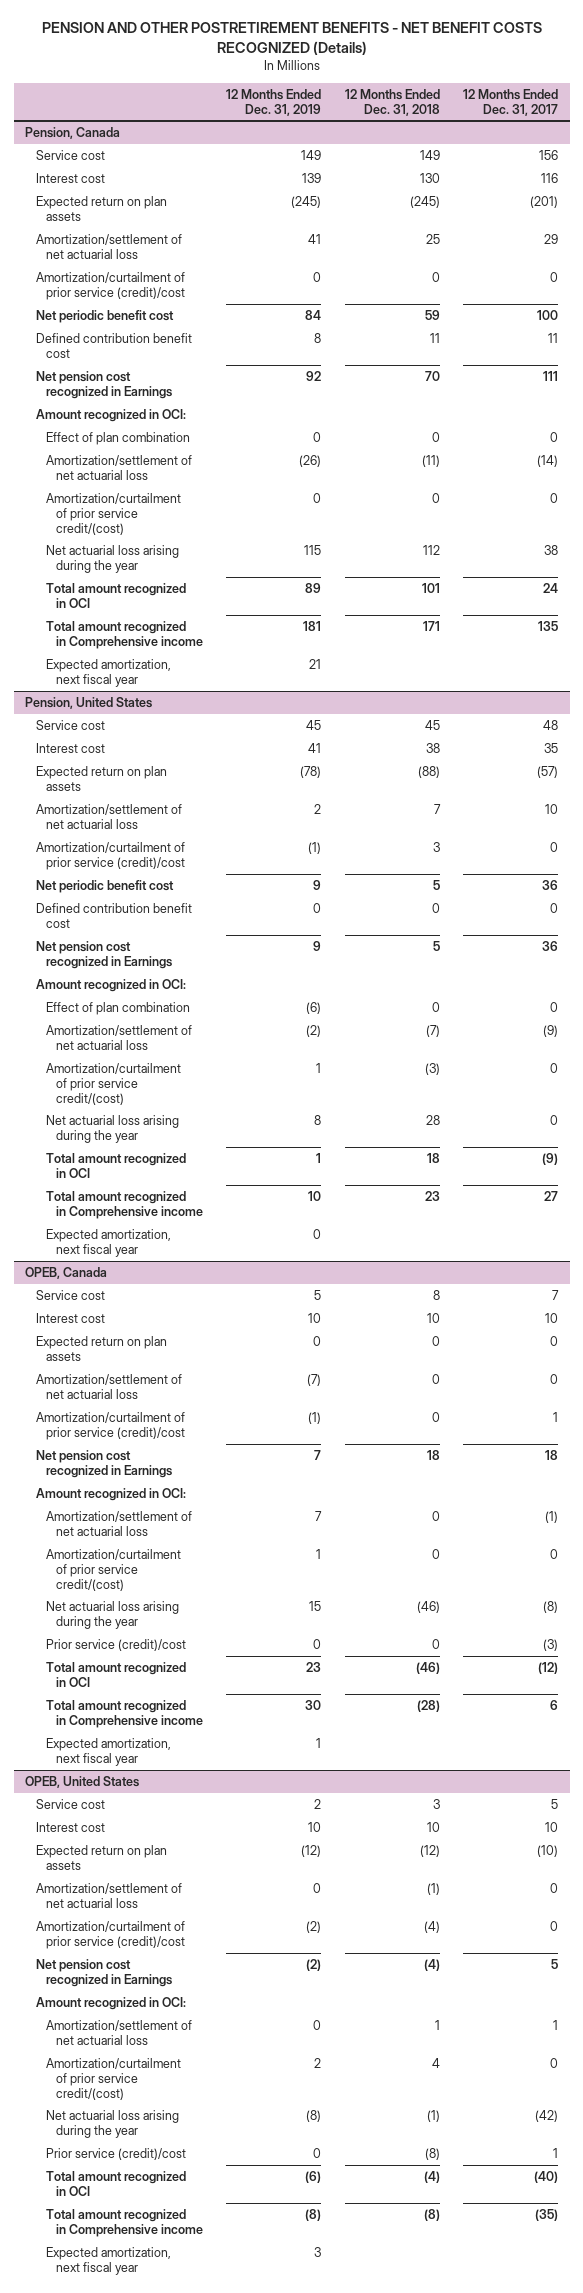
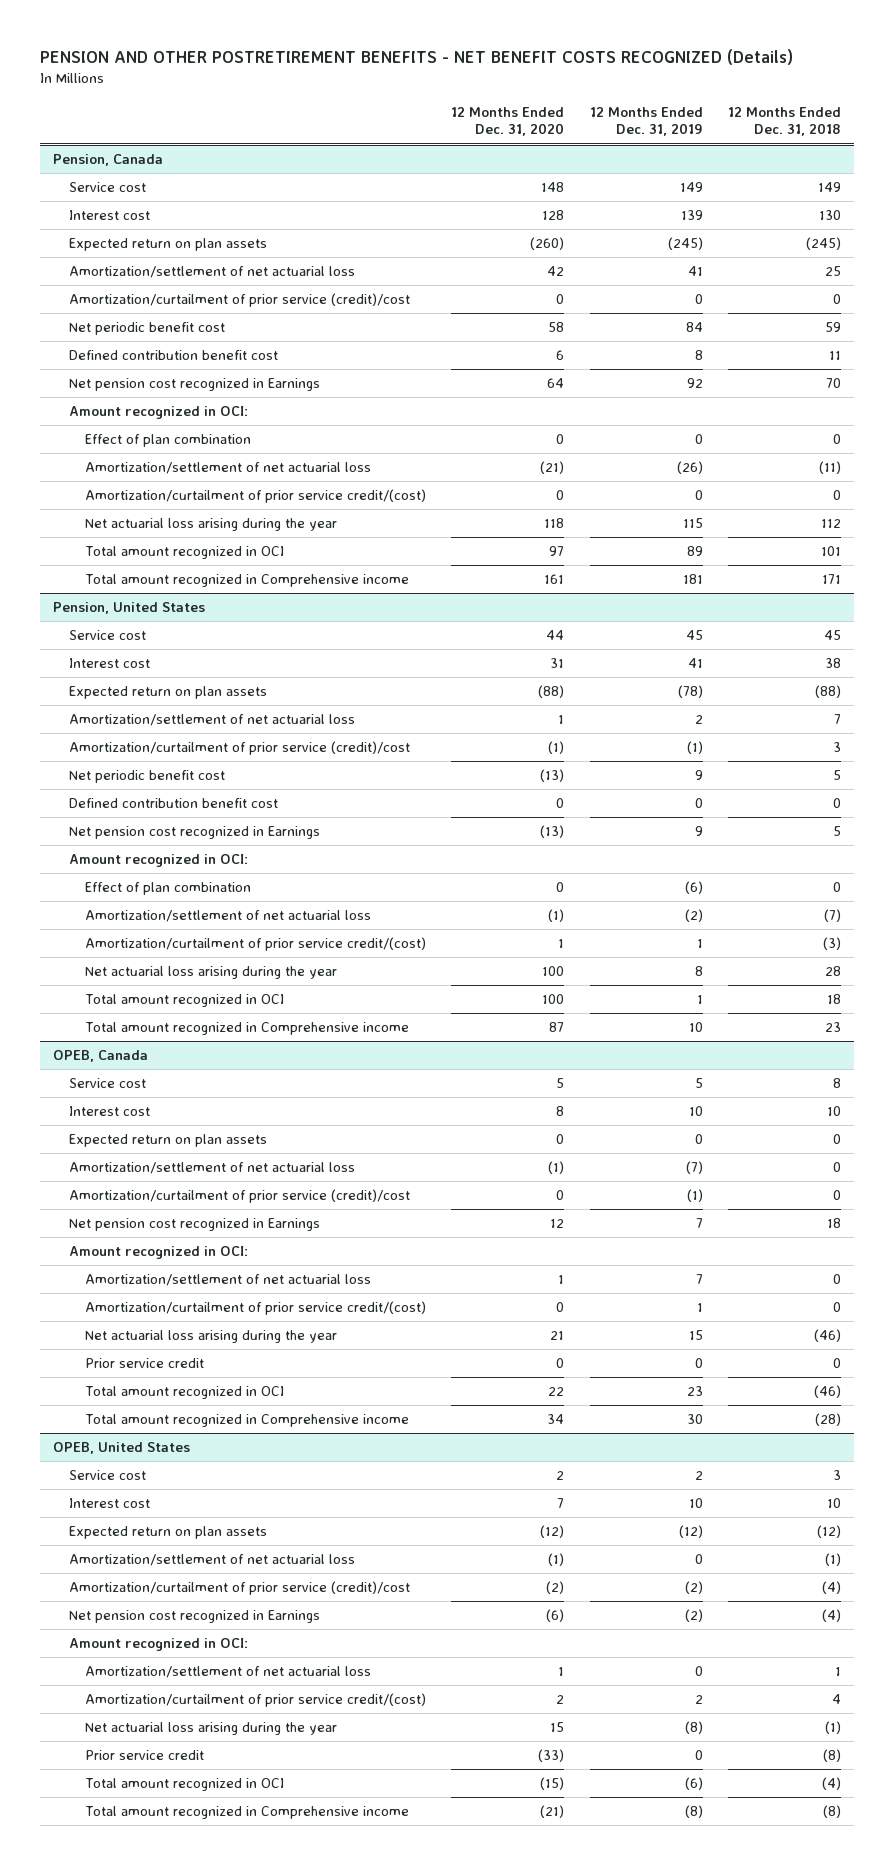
[463,88,559,116] 12 Months Ended Dec. 31, 2017 -> none
none -> [451,106,565,137] 12 Months Ended Dec. 31, 2020
[45,658,171,687] Expected amortization, next fiscal year -> none
[45,1228,171,1257] Expected amortization, next fiscal year -> none
[45,1638,186,1651] Prior service (credit)/cost -> [84,1358,204,1369] Prior service credit
[45,1737,171,1766] Expected amortization, next fiscal year -> none
[45,2147,186,2160] Prior service (credit)/cost -> [84,1750,204,1761] Prior service credit
[45,2246,171,2275] Expected amortization, next fiscal year -> none

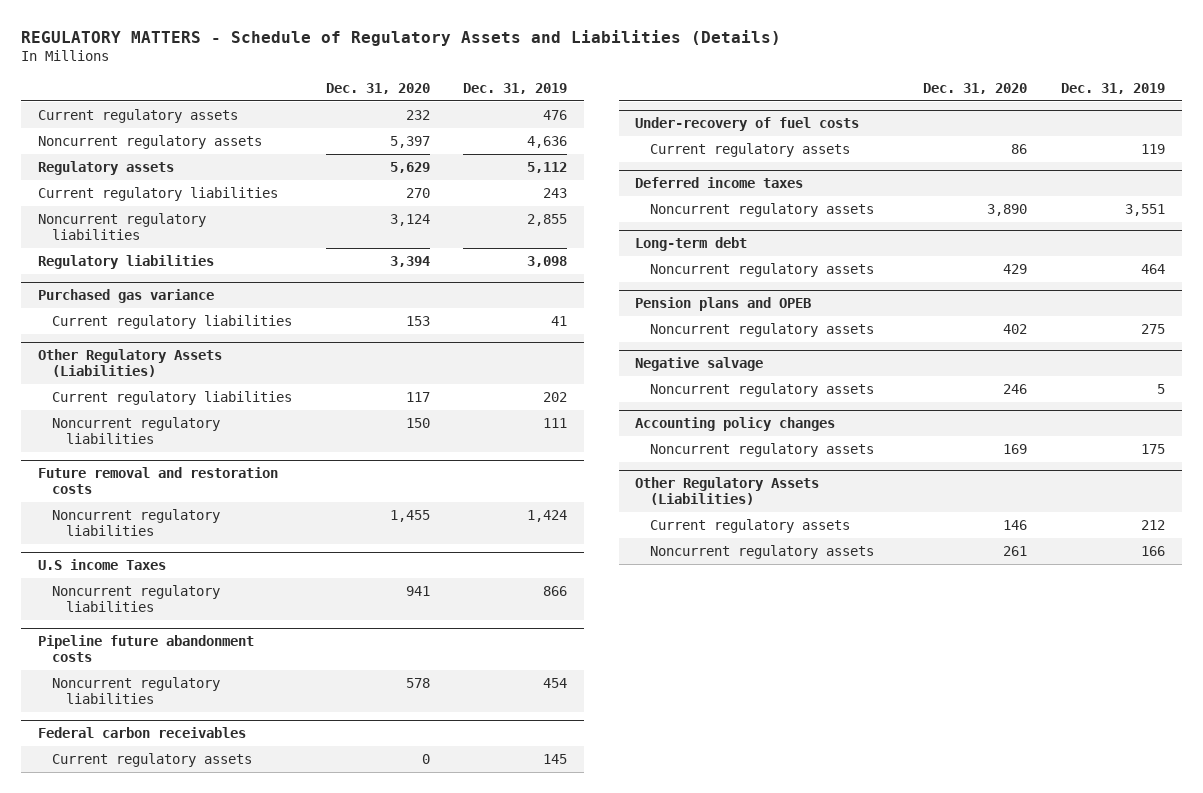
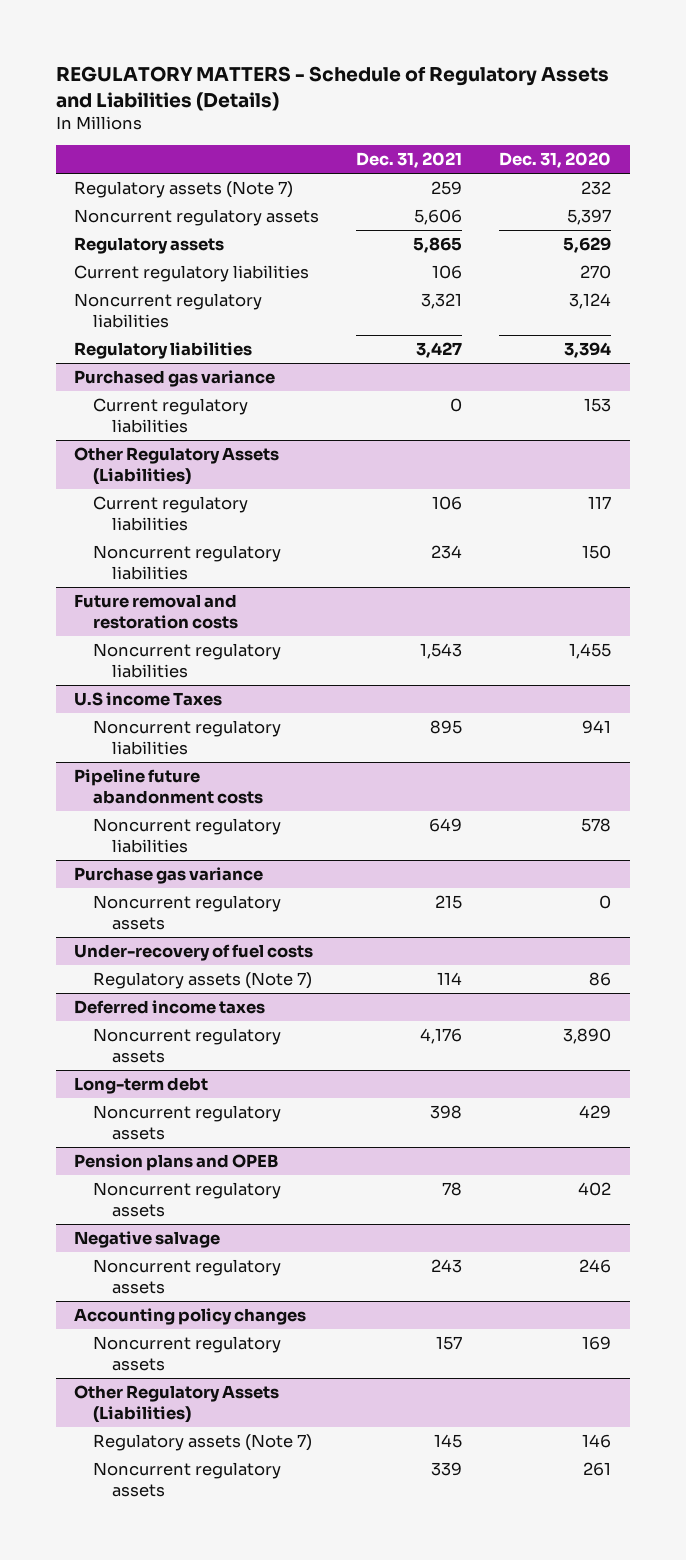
[463,82,568,94] Dec. 31, 2019 -> none
none -> [356,152,463,169] Dec. 31, 2021
[37,108,238,123] Current regulatory assets -> [74,180,294,198] Regulatory assets (Note 7)
[37,726,246,738] Federal carbon receivables -> none
none -> [74,866,264,884] Purchase gas variance
[52,752,253,767] Current regulatory assets -> [93,894,282,930] Noncurrent regulatory assets
[649,142,850,157] Current regulatory assets -> [93,971,313,989] Regulatory assets (Note 7)
[649,518,850,533] Current regulatory assets -> [93,1433,313,1451] Regulatory assets (Note 7)

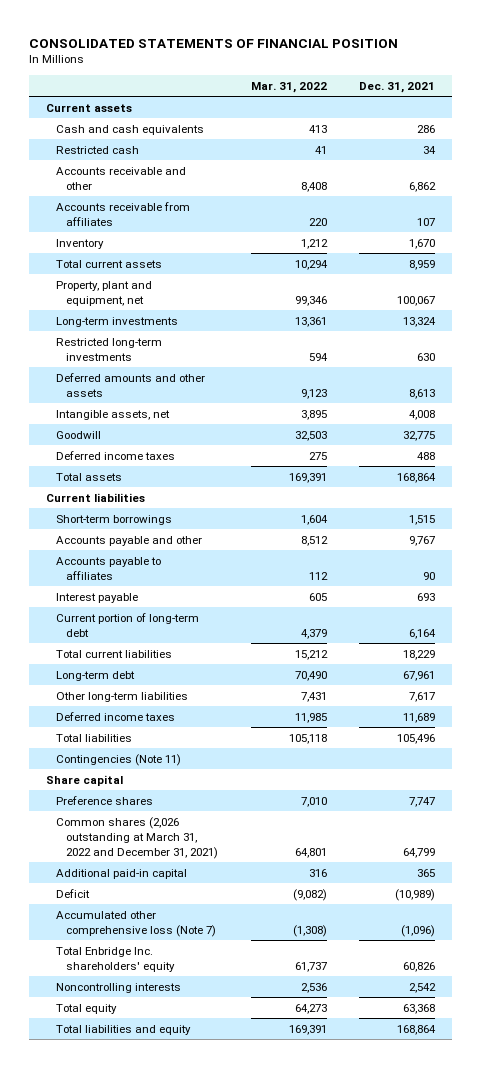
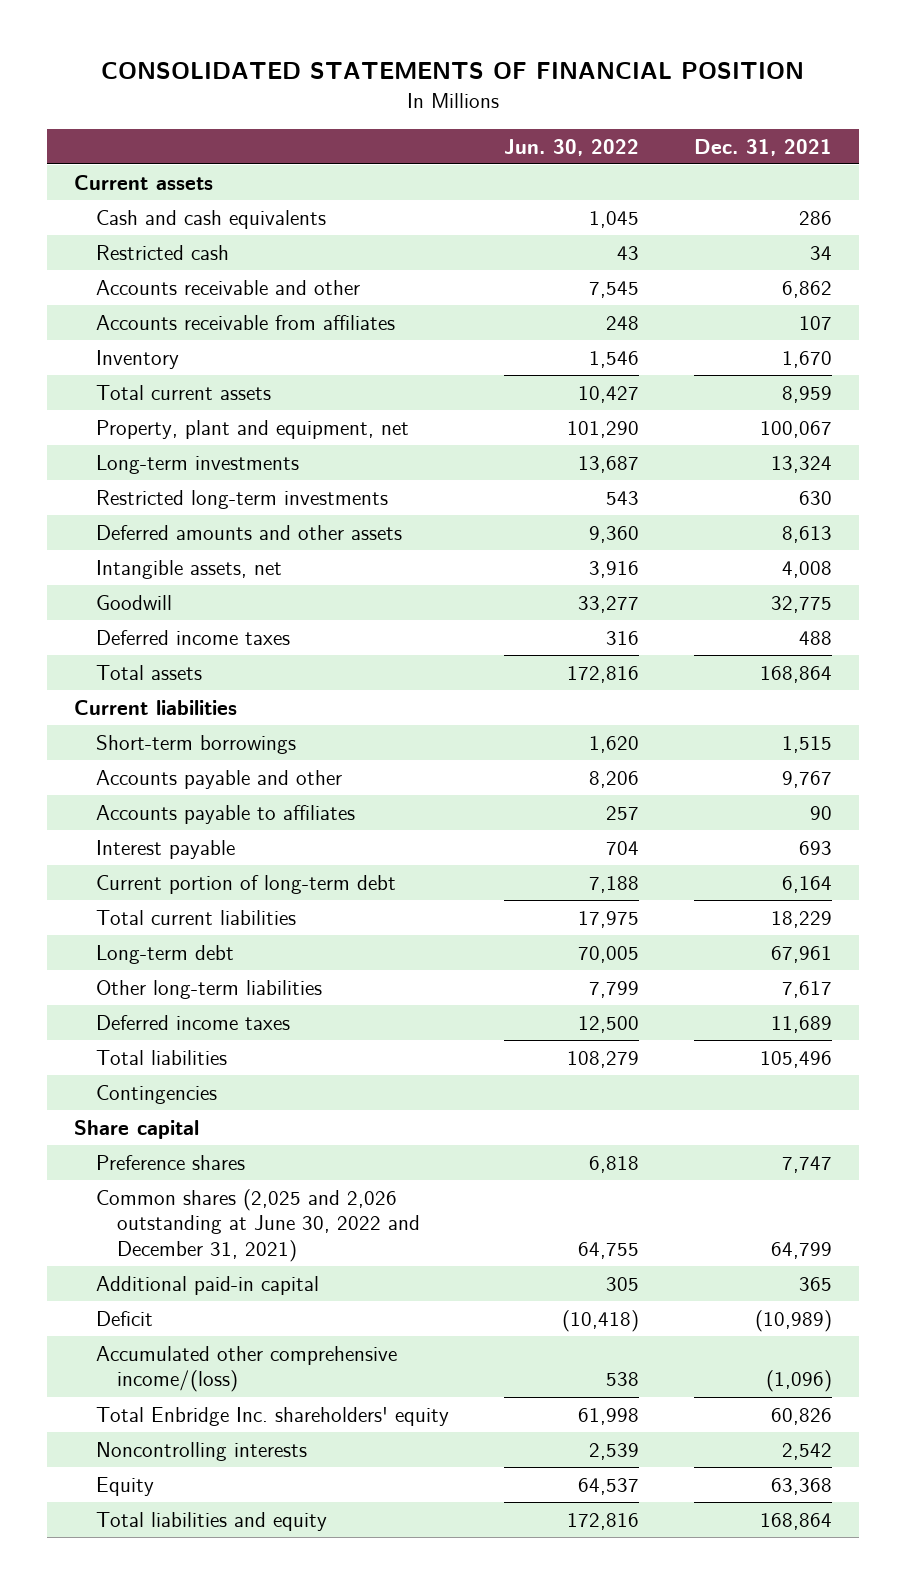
[250,81,327,93] Mar. 31, 2022 -> none
none -> [503,138,639,156] Jun. 30, 2022
[55,753,181,766] Contingencies (Note 11) -> [95,1084,217,1104] Contingencies
[55,816,219,859] Common shares (2,026 outstanding at March 31, 2022 and December 31, 2021) -> [95,1188,420,1262] Common shares (2,025 and 2,026 outstanding at June 30, 2022 and December 31, 2021)
[55,910,217,937] Accumulated other comprehensive loss (Note 7) -> [95,1345,397,1393] Accumulated other comprehensive income/(loss)
[55,1003,117,1014] Total equity -> [95,1476,154,1496] Equity

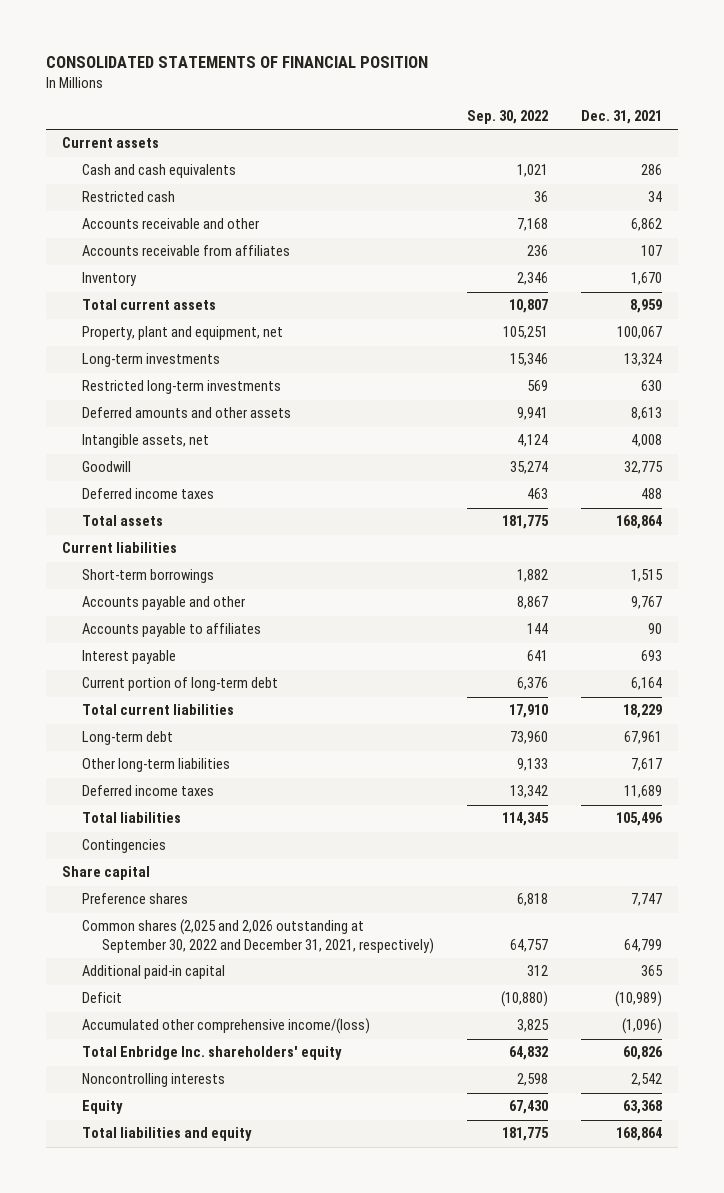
[503,138,639,156] Jun. 30, 2022 -> none
none -> [466,109,548,124] Sep. 30, 2022
[95,1188,420,1262] Common shares (2,025 and 2,026 outstanding at June 30, 2022 and December 31, 2021) -> [82,919,435,955] Common shares (2,025 and 2,026 outstanding at September 30, 2022 and December 31, 2021, respectively)

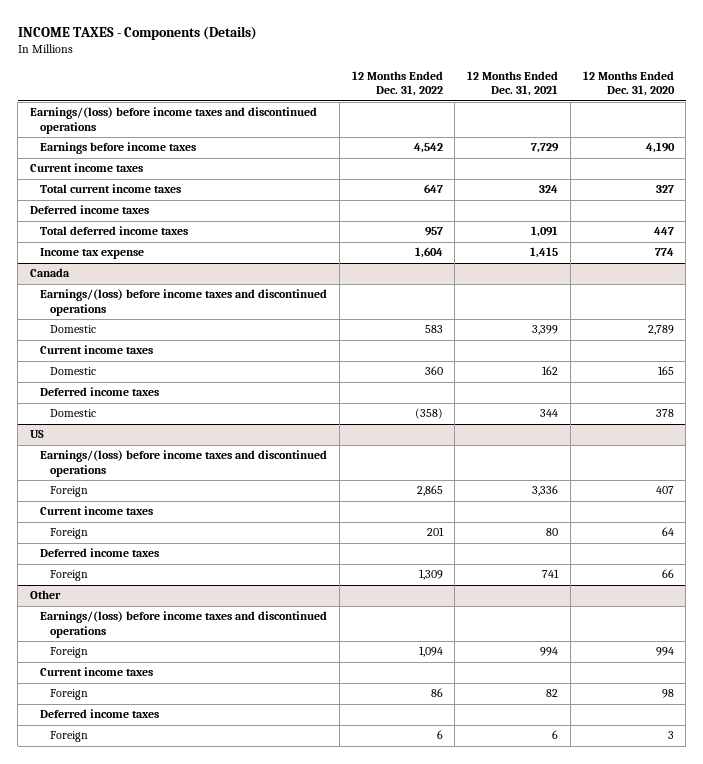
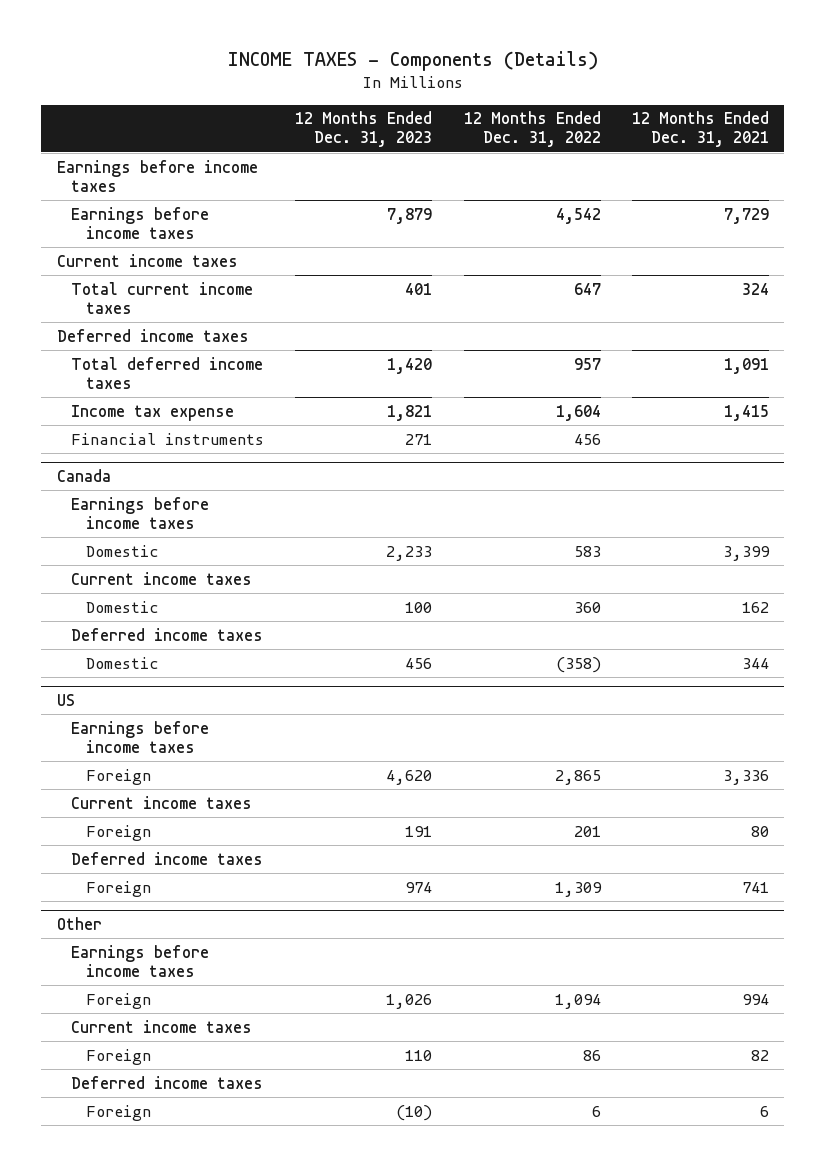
[582,70,675,97] 12 Months Ended Dec. 31, 2020 -> none
none -> [295,111,433,148] 12 Months Ended Dec. 31, 2023
[29,107,317,135] Earnings/(loss) before income taxes and discontinued operations -> [56,159,258,192] Earnings before income taxes
none -> [71,432,265,445] Financial instruments
[40,289,328,317] Earnings/(loss) before income taxes and discontinued operations -> [71,496,210,529] Earnings before income taxes
[40,450,328,478] Earnings/(loss) before income taxes and discontinued operations -> [71,720,210,753] Earnings before income taxes
[40,611,328,639] Earnings/(loss) before income taxes and discontinued operations -> [71,944,210,977] Earnings before income taxes

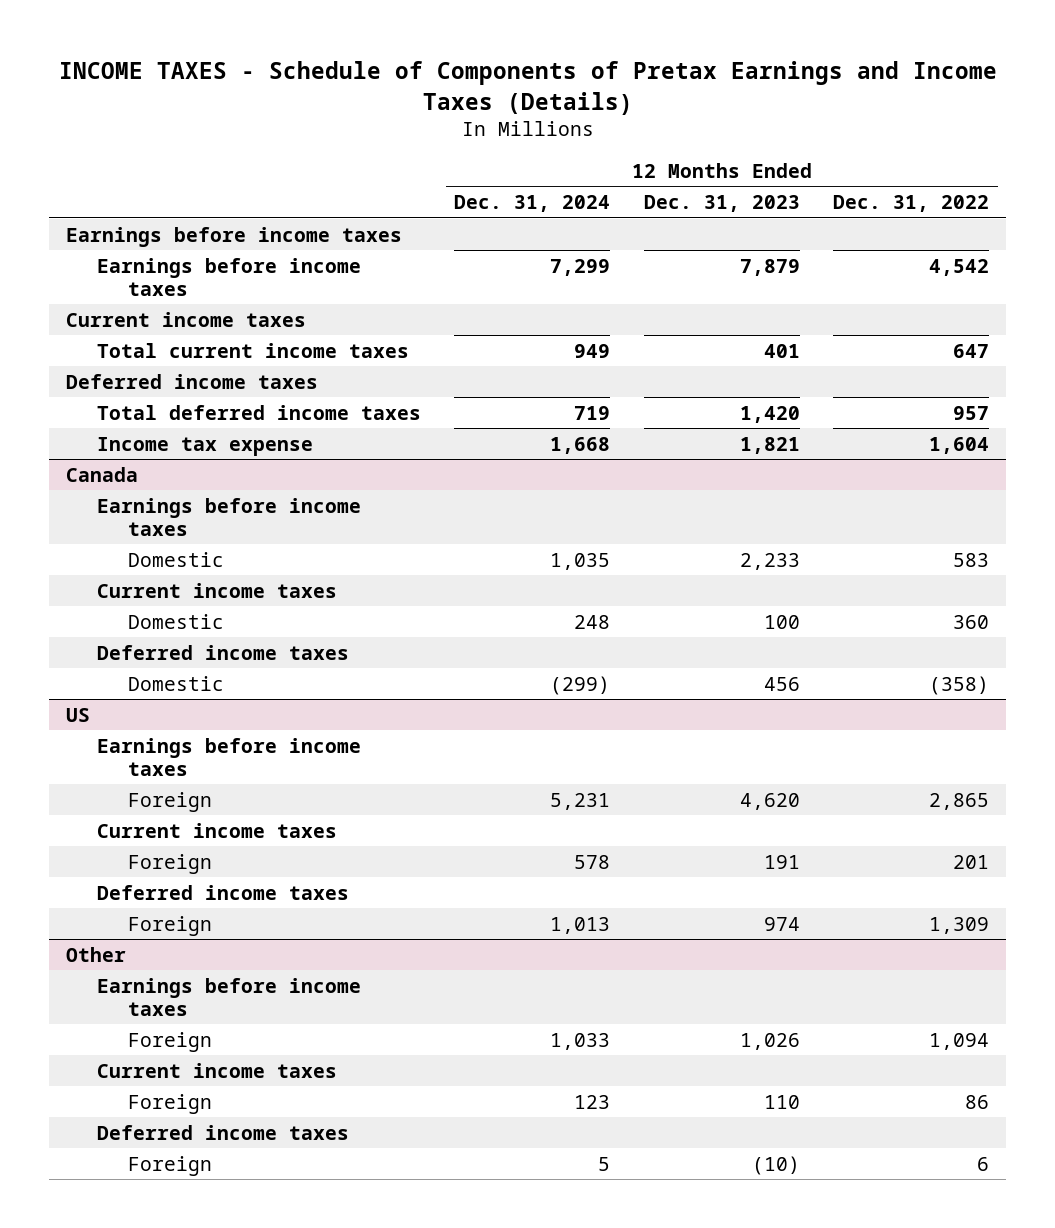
[227,51,598,72] INCOME TAXES - Components (Details) -> [58,61,997,115] INCOME TAXES - Schedule of Components of Pretax Earnings and Income Taxes (Details)
[631,111,769,148] 12 Months Ended Dec. 31, 2021 -> none
none -> [454,195,611,213] Dec. 31, 2024
[71,432,265,445] Financial instruments -> none

